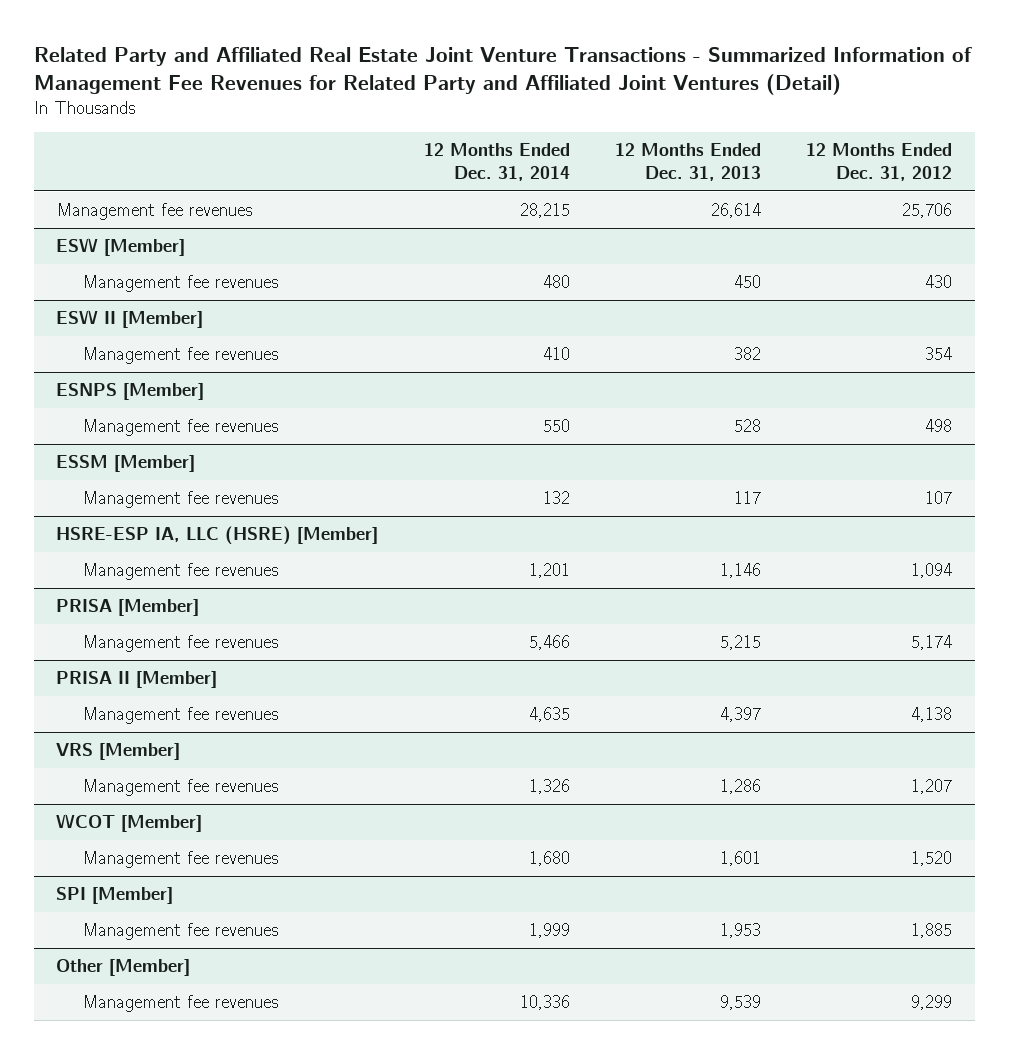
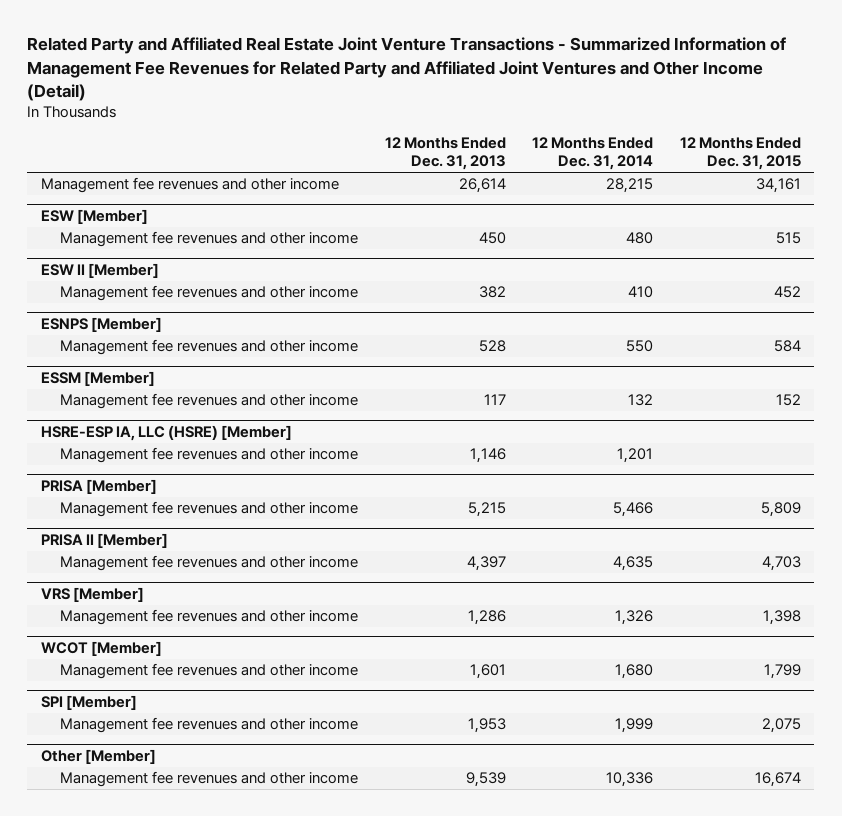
[33,46,972,95] Related Party and Affiliated Real Estate Joint Venture Transactions - Summarized Information of Management Fee Revenues for Related Party and Affiliated Joint Ventures (Detail) -> [27,37,787,101] Related Party and Affiliated Real Estate Joint Venture Transactions - Summarized Information of Management Fee Revenues for Related Party and Affiliated Joint Ventures and Other Income (Detail)
[806,143,953,182] 12 Months Ended Dec. 31, 2012 -> none
none -> [679,137,801,171] 12 Months Ended Dec. 31, 2015
[56,203,253,221] Management fee revenues -> [40,177,339,194] Management fee revenues and other income
[82,275,279,293] Management fee revenues -> [60,231,359,248] Management fee revenues and other income
[82,347,279,365] Management fee revenues -> [60,285,359,302] Management fee revenues and other income
[82,419,279,437] Management fee revenues -> [60,339,359,356] Management fee revenues and other income
[82,491,279,509] Management fee revenues -> [60,393,359,410] Management fee revenues and other income
[82,563,279,581] Management fee revenues -> [60,447,359,464] Management fee revenues and other income
[82,635,279,653] Management fee revenues -> [60,501,359,518] Management fee revenues and other income
[82,707,279,725] Management fee revenues -> [60,555,359,572] Management fee revenues and other income
[82,779,279,797] Management fee revenues -> [60,609,359,626] Management fee revenues and other income
[82,851,279,869] Management fee revenues -> [60,663,359,680] Management fee revenues and other income
[82,923,279,941] Management fee revenues -> [60,717,359,734] Management fee revenues and other income
[82,995,279,1013] Management fee revenues -> [60,771,359,788] Management fee revenues and other income

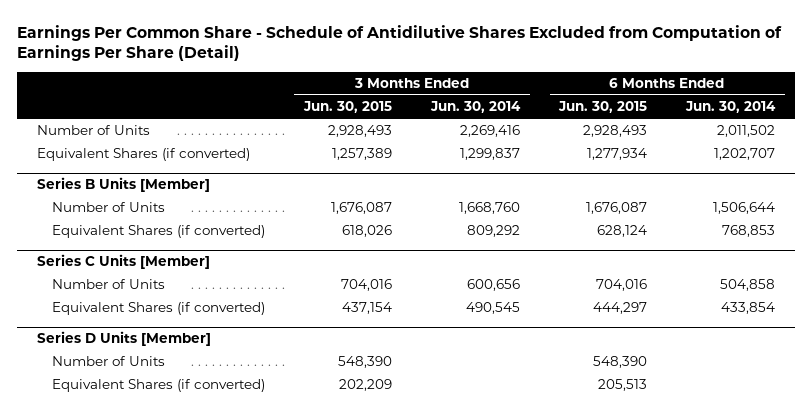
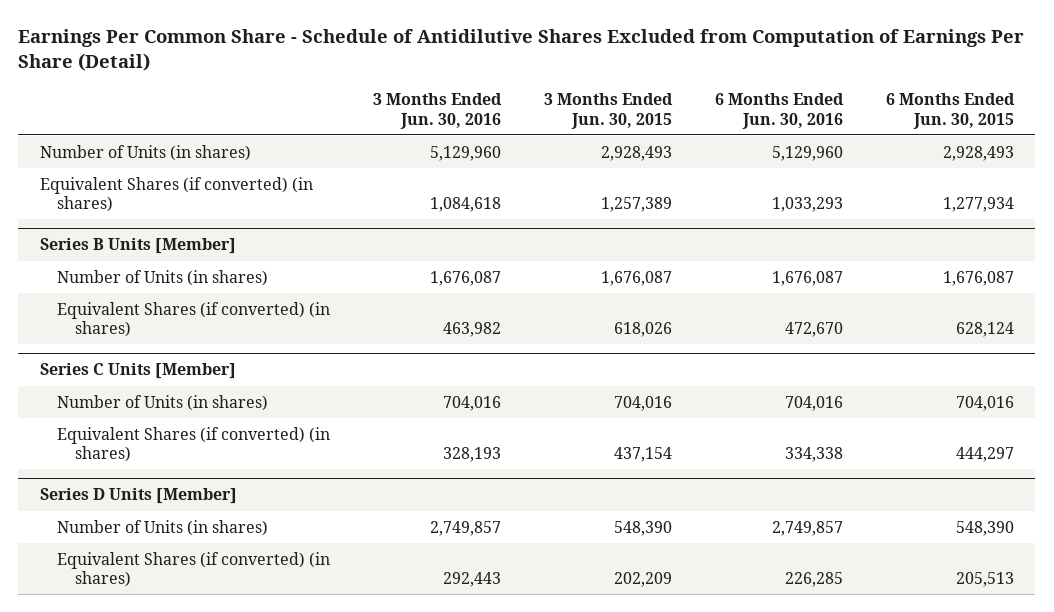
[430,101,522,114] Jun. 30, 2014 -> none
[685,101,777,114] Jun. 30, 2014 -> none
none -> [373,93,503,129] 3 Months Ended Jun. 30, 2016
none -> [715,93,845,129] 6 Months Ended Jun. 30, 2016
[36,125,150,136] Number of Units -> [39,144,251,161] Number of Units (in shares)
[36,148,250,162] Equivalent Shares (if converted) -> [39,176,313,213] Equivalent Shares (if converted) (in shares)
[52,202,166,213] Number of Units -> [57,269,269,286] Number of Units (in shares)
[52,225,266,239] Equivalent Shares (if converted) -> [57,301,331,338] Equivalent Shares (if converted) (in shares)
[52,279,166,290] Number of Units -> [57,394,269,411] Number of Units (in shares)
[52,302,266,316] Equivalent Shares (if converted) -> [57,426,331,463] Equivalent Shares (if converted) (in shares)
[52,356,166,367] Number of Units -> [57,519,269,536] Number of Units (in shares)
[52,379,266,393] Equivalent Shares (if converted) -> [57,551,331,588] Equivalent Shares (if converted) (in shares)

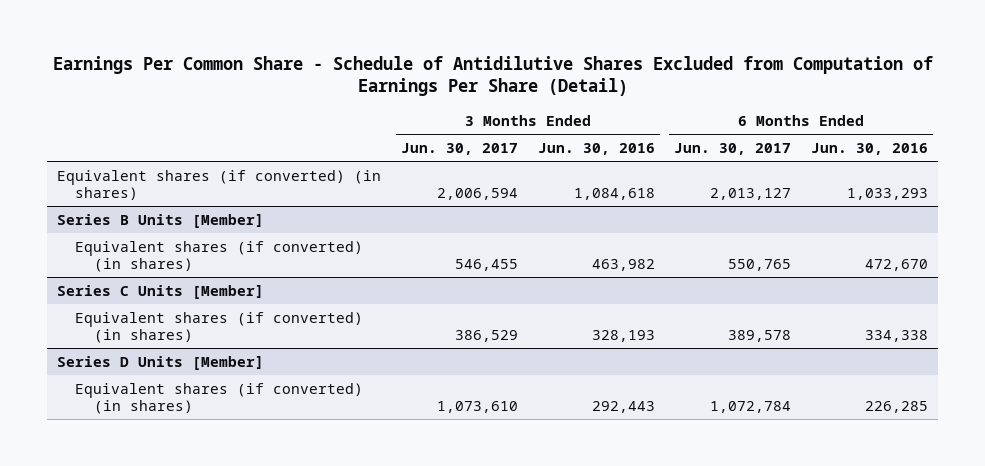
[544,93,674,129] 3 Months Ended Jun. 30, 2015 -> none
[886,93,1016,129] 6 Months Ended Jun. 30, 2015 -> none
none -> [400,142,518,155] Jun. 30, 2017
none -> [674,142,792,155] Jun. 30, 2017
[39,144,251,161] Number of Units (in shares) -> none
[39,176,313,213] Equivalent Shares (if converted) (in shares) -> [56,169,381,200] Equivalent shares (if converted) (in shares)
[57,269,269,286] Number of Units (in shares) -> none
[57,301,331,338] Equivalent Shares (if converted) (in shares) -> [75,240,364,272] Equivalent shares (if converted) (in shares)
[57,394,269,411] Number of Units (in shares) -> none
[57,426,331,463] Equivalent Shares (if converted) (in shares) -> [75,311,364,343] Equivalent shares (if converted) (in shares)
[57,519,269,536] Number of Units (in shares) -> none
[57,551,331,588] Equivalent Shares (if converted) (in shares) -> [75,382,364,414] Equivalent shares (if converted) (in shares)

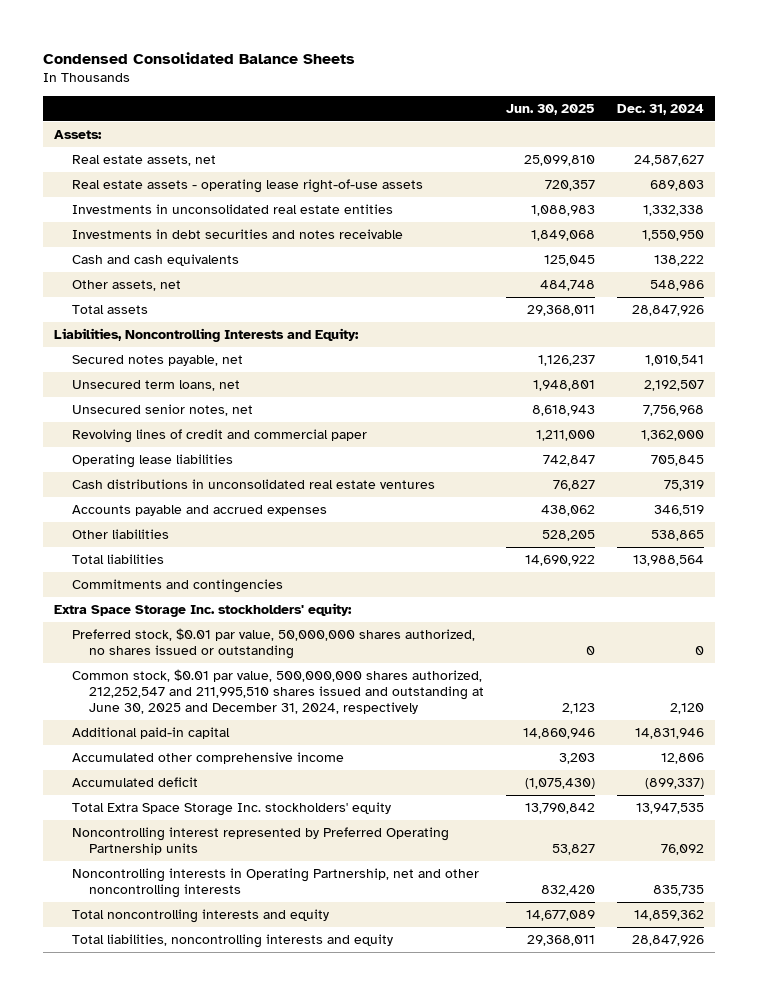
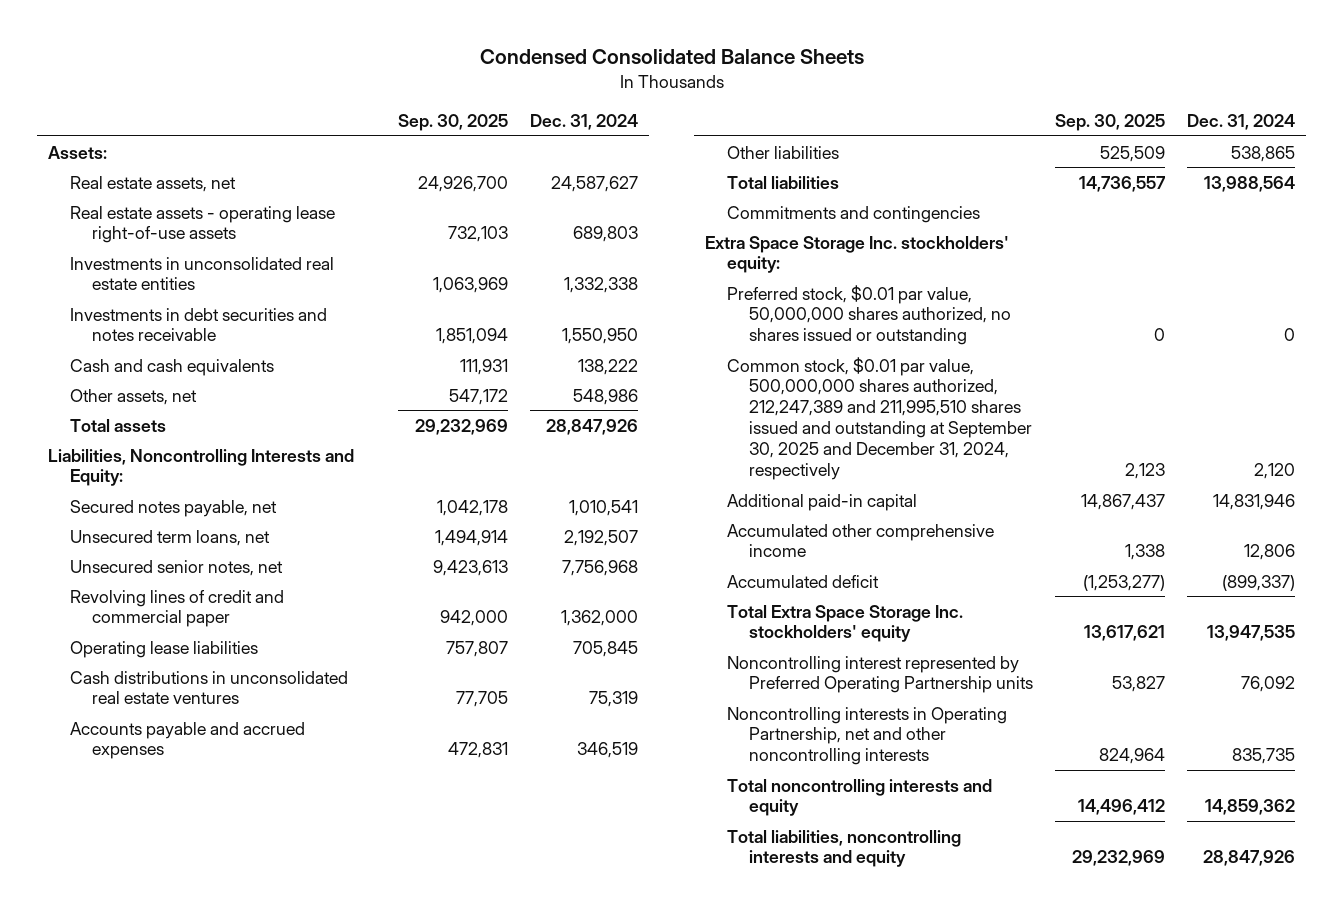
[506,103,596,115] Jun. 30, 2025 -> none
none -> [398,114,509,132] Sep. 30, 2025
[71,668,485,714] Common stock, $0.01 par value, 500,000,000 shares authorized, 212,252,547 and 211,995,510 shares issued and outstanding at June 30, 2025 and December 31, 2024, respectively -> [726,356,1033,481] Common stock, $0.01 par value, 500,000,000 shares authorized, 212,247,389 and 211,995,510 shares issued and outstanding at September 30, 2025 and December 31, 2024, respectively

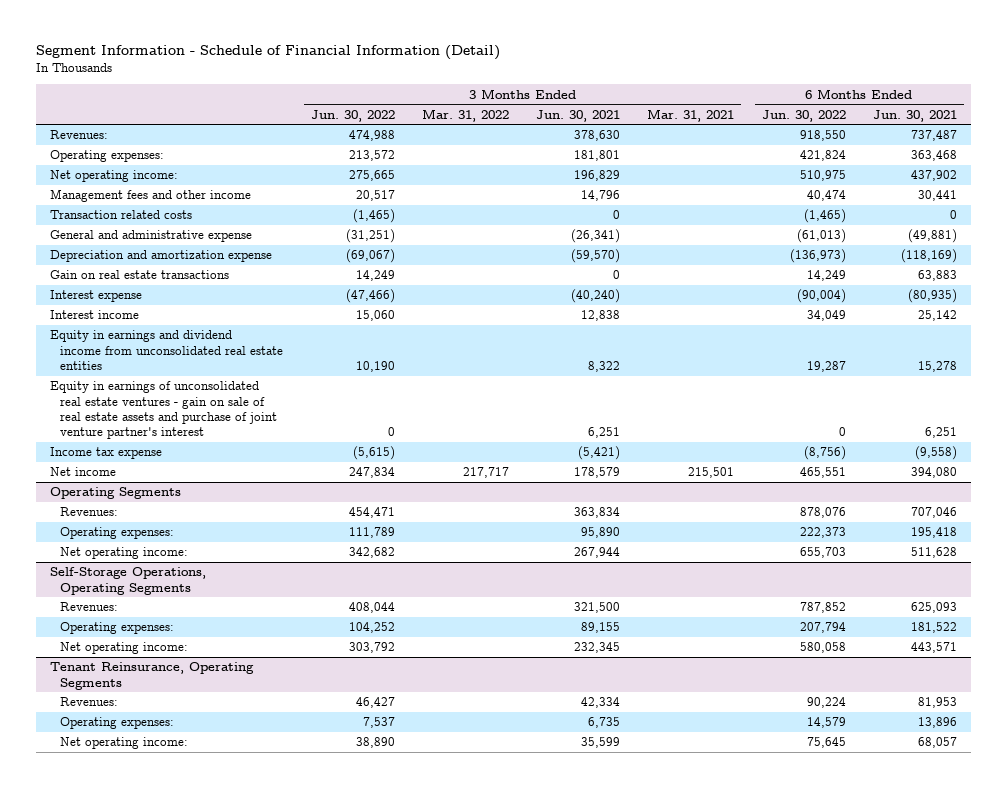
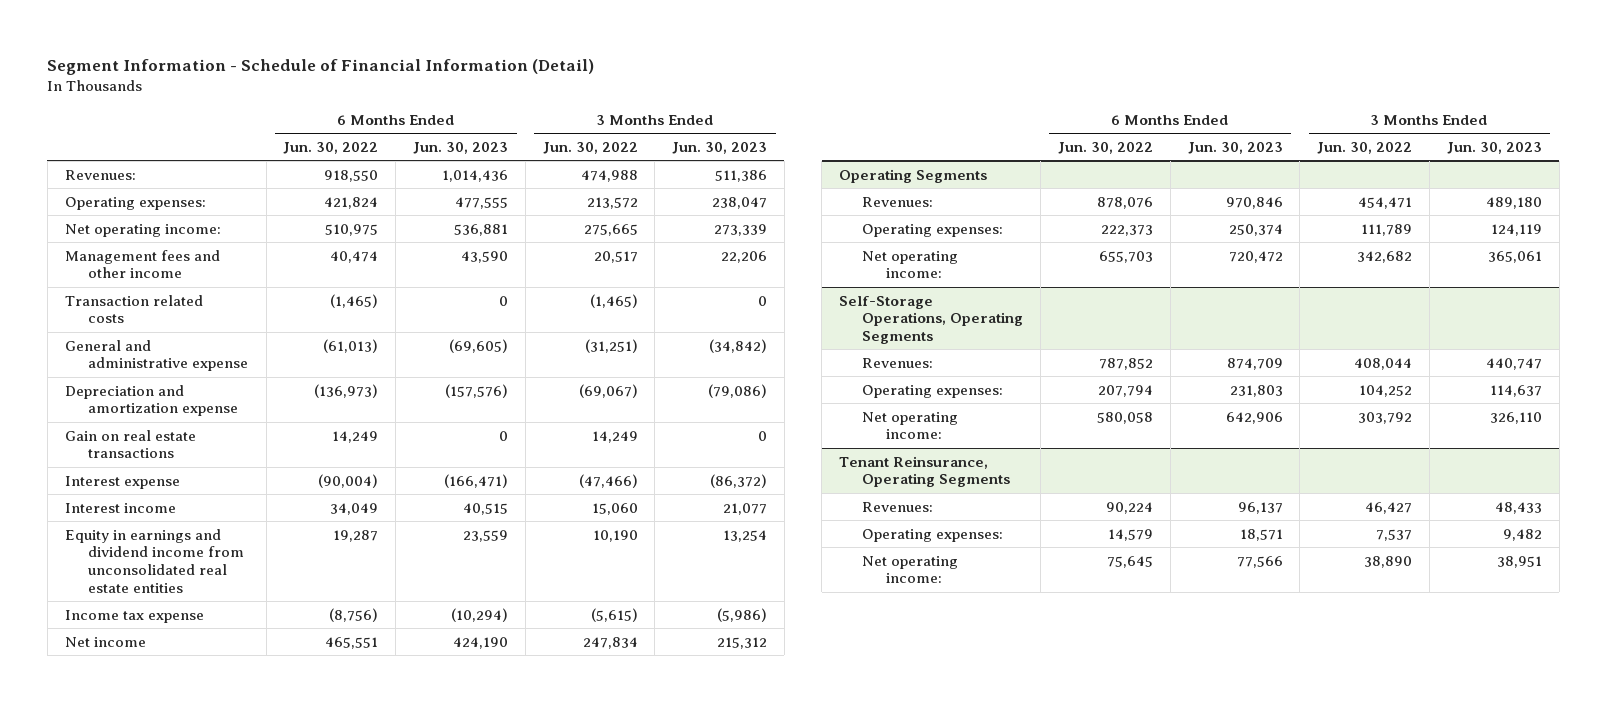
[421,108,509,122] Mar. 31, 2022 -> none
[536,109,621,122] Jun. 30, 2021 -> none
[647,108,735,122] Mar. 31, 2021 -> none
[872,109,957,122] Jun. 30, 2021 -> none
none -> [412,141,508,154] Jun. 30, 2023
none -> [672,141,768,154] Jun. 30, 2023
[49,381,278,440] Equity in earnings of unconsolidated real estate ventures - gain on sale of real estate assets and purchase of joint venture partner's interest -> none

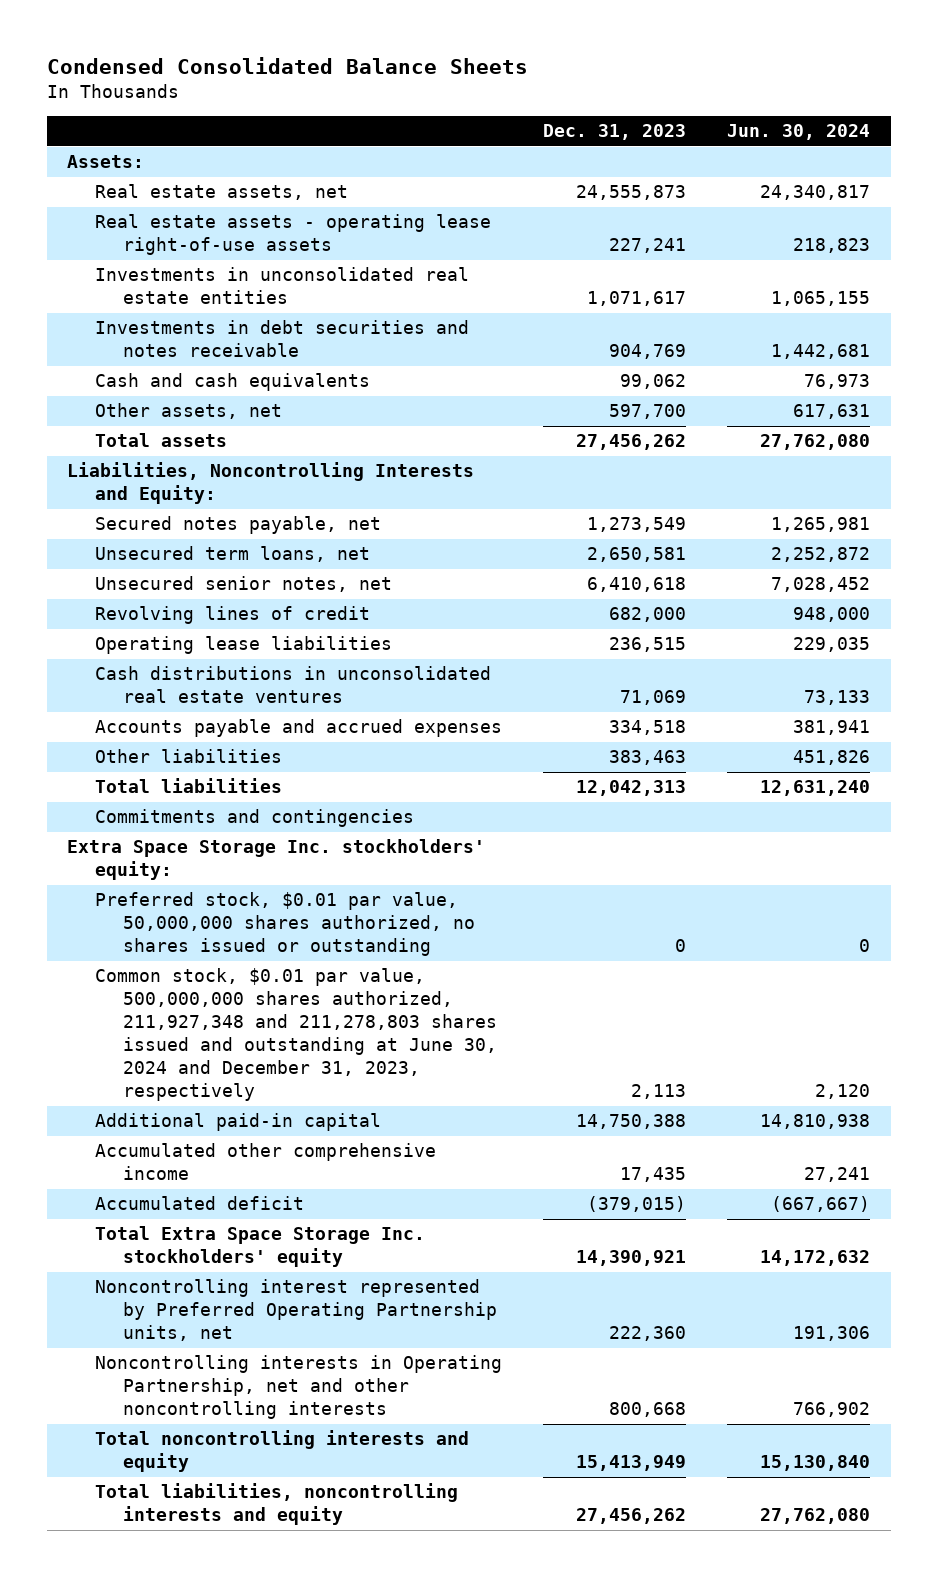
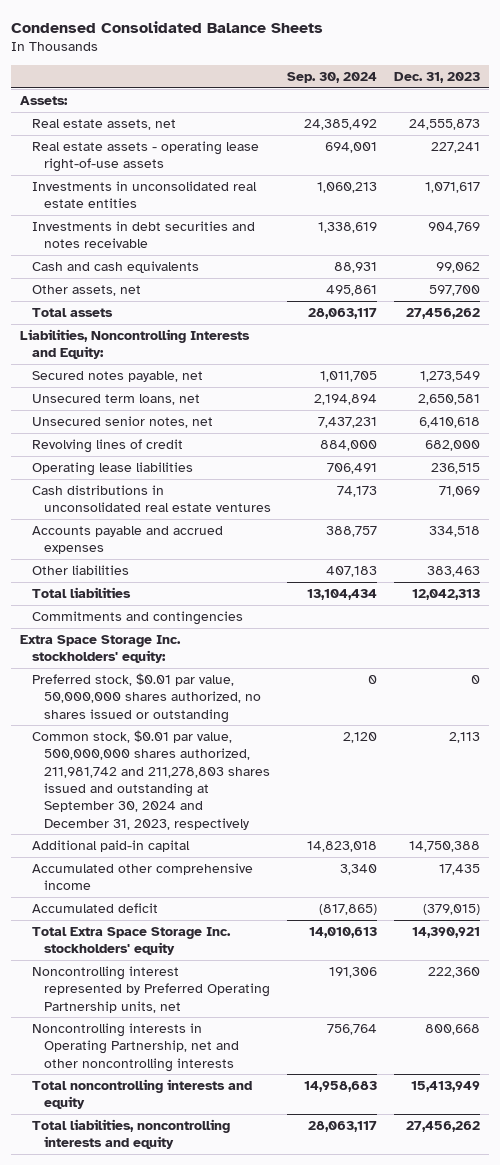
[727,124,871,141] Jun. 30, 2024 -> none
none -> [287,71,378,83] Sep. 30, 2024
[95,968,497,1102] Common stock, $0.01 par value, 500,000,000 shares authorized, 211,927,348 and 211,278,803 shares issued and outstanding at June 30, 2024 and December 31, 2023, respectively -> [31,730,270,830] Common stock, $0.01 par value, 500,000,000 shares authorized, 211,981,742 and 211,278,803 shares issued and outstanding at September 30, 2024 and December 31, 2023, respectively

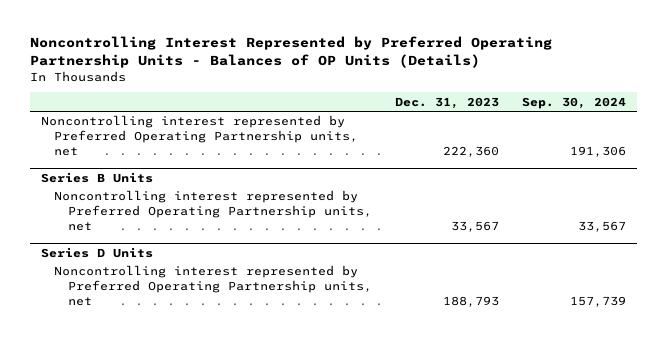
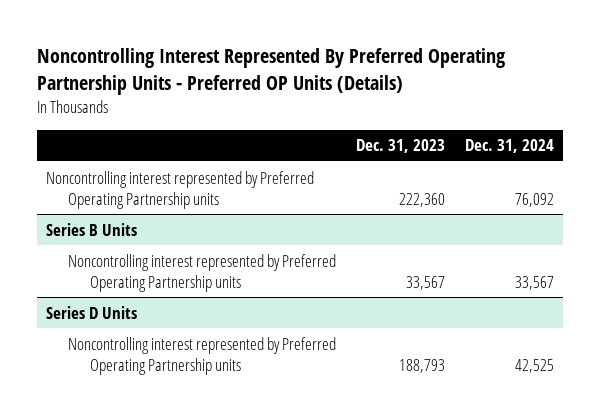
[29,36,552,69] Noncontrolling Interest Represented by Preferred Operating Partnership Units - Balances of OP Units (Details) -> [36,48,505,95] Noncontrolling Interest Represented By Preferred Operating Partnership Units - Preferred OP Units (Details)
[521,96,626,109] Sep. 30, 2024 -> none
none -> [464,139,554,154] Dec. 31, 2024
[41,115,359,157] Noncontrolling interest represented by Preferred Operating Partnership units, net -> [46,170,315,209] Noncontrolling interest represented by Preferred Operating Partnership units
[54,190,372,232] Noncontrolling interest represented by Preferred Operating Partnership units, net -> [68,253,337,292] Noncontrolling interest represented by Preferred Operating Partnership units
[54,265,372,307] Noncontrolling interest represented by Preferred Operating Partnership units, net -> [68,336,337,375] Noncontrolling interest represented by Preferred Operating Partnership units

